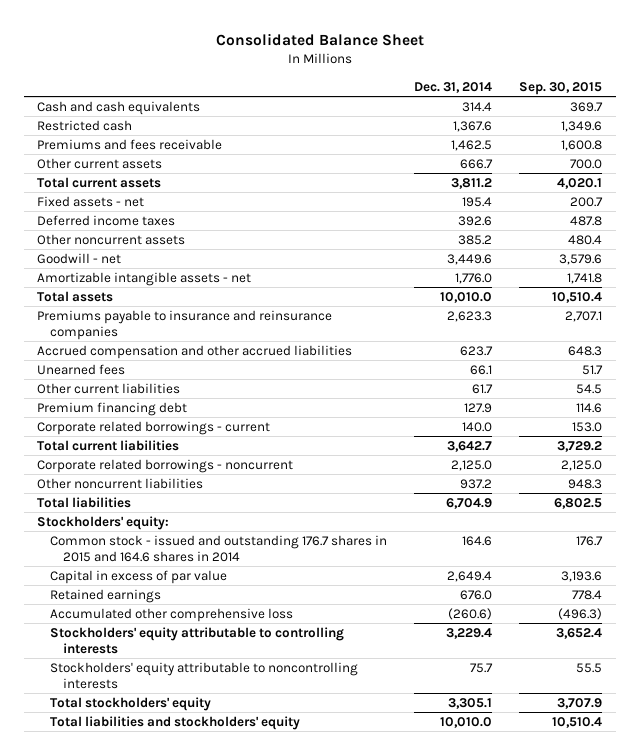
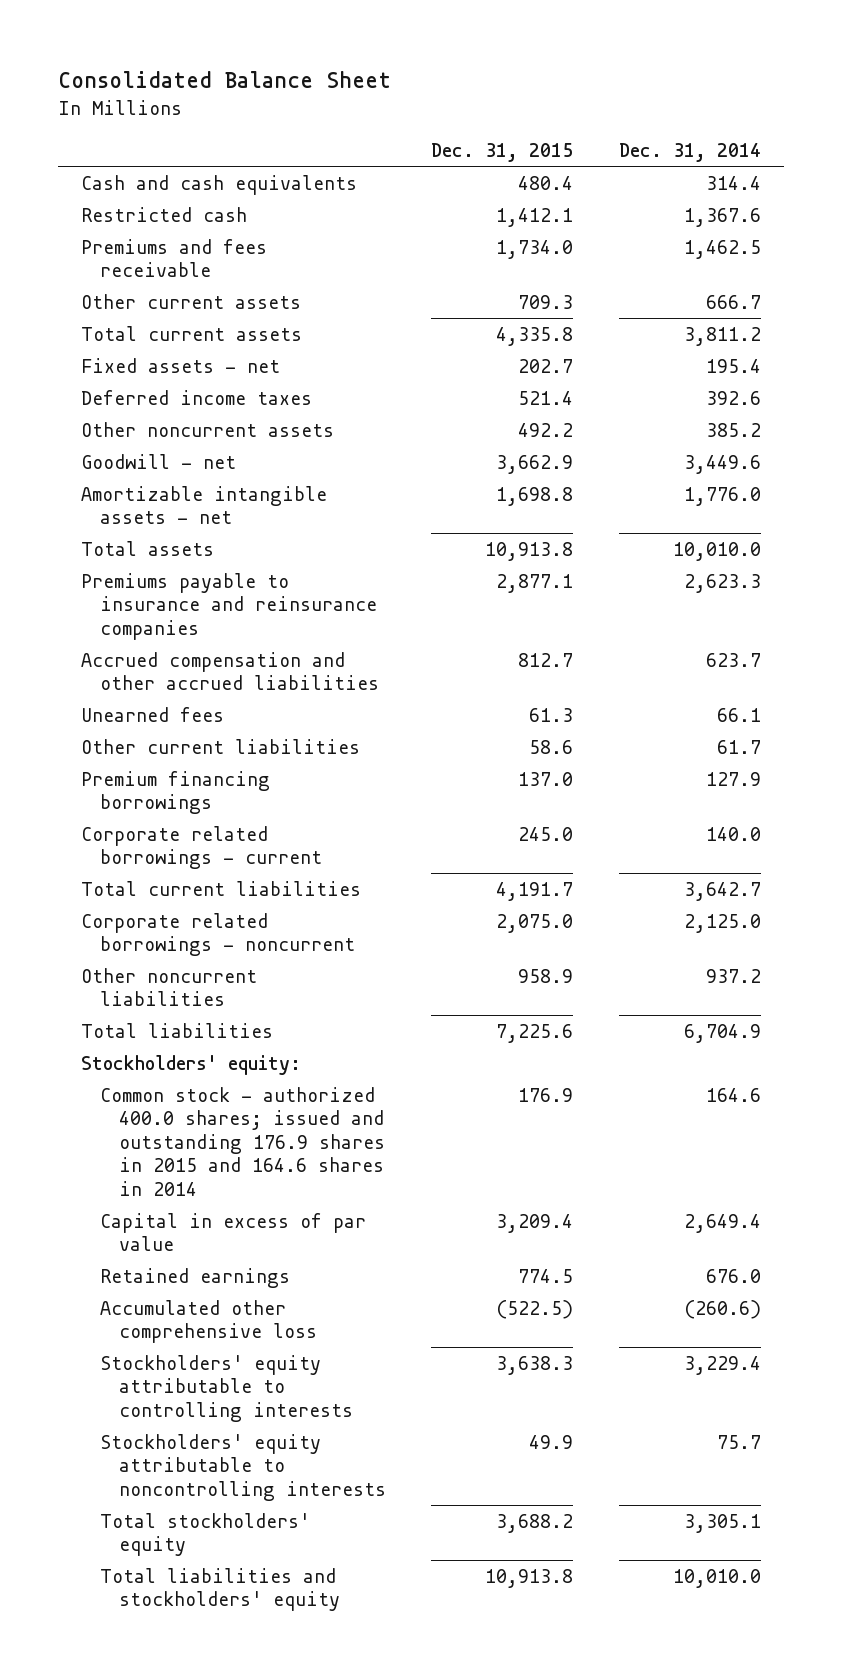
[519,81,603,95] Sep. 30, 2015 -> none
none -> [431,142,574,162] Dec. 31, 2015
[37,401,188,416] Premium financing debt -> [80,770,270,815] Premium financing borrowings
[50,534,388,562] Common stock - issued and outstanding 176.7 shares in 2015 and 164.6 shares in 2014 -> [99,1086,385,1196] Common stock - authorized 400.0 shares; issued and outstanding 176.9 shares in 2015 and 164.6 shares in 2014

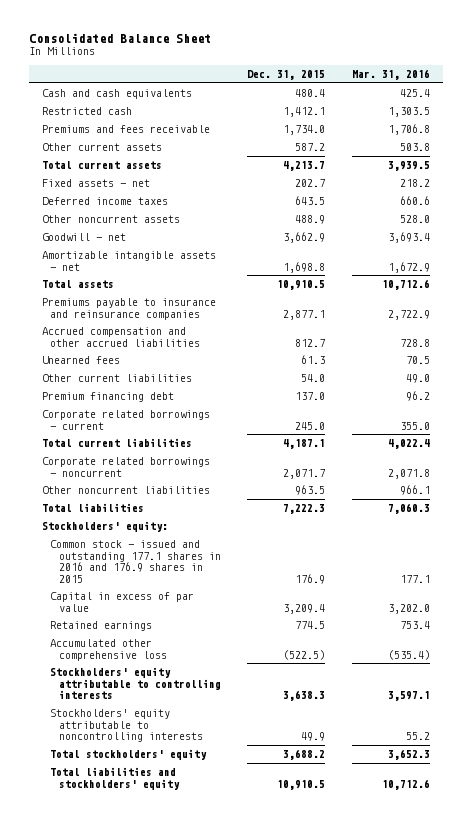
[618,142,761,162] Dec. 31, 2014 -> none
none -> [352,68,431,80] Mar. 31, 2016
[518,294,574,309] 709.3 -> [295,143,326,152] 587.2
[496,326,574,346] 4,335.8 -> [283,161,326,172] 4,213.7
[518,390,574,405] 521.4 -> [295,196,326,206] 643.5
[518,422,574,437] 492.2 -> [295,215,326,225] 488.9
[485,541,574,561] 10,913.8 -> [277,280,326,291] 10,910.5
[529,739,574,754] 58.6 -> [301,374,326,383] 54.0
[80,770,270,815] Premium financing borrowings -> [41,392,174,403] Premium financing debt
[496,881,574,901] 4,191.7 -> [283,439,326,450] 4,187.1
[496,913,574,933] 2,075.0 -> [283,468,326,479] 2,071.7
[518,968,574,983] 958.9 -> [295,485,326,496] 963.5
[496,1023,574,1043] 7,225.6 -> [283,504,326,515] 7,222.3
[99,1086,385,1196] Common stock - authorized 400.0 shares; issued and outstanding 176.9 shares in 2015 and 164.6 shares in 2014 -> [50,540,221,583] Common stock - issued and outstanding 177.1 shares in 2016 and 176.9 shares in 2015
[485,1568,574,1588] 10,913.8 -> [277,779,326,790] 10,910.5

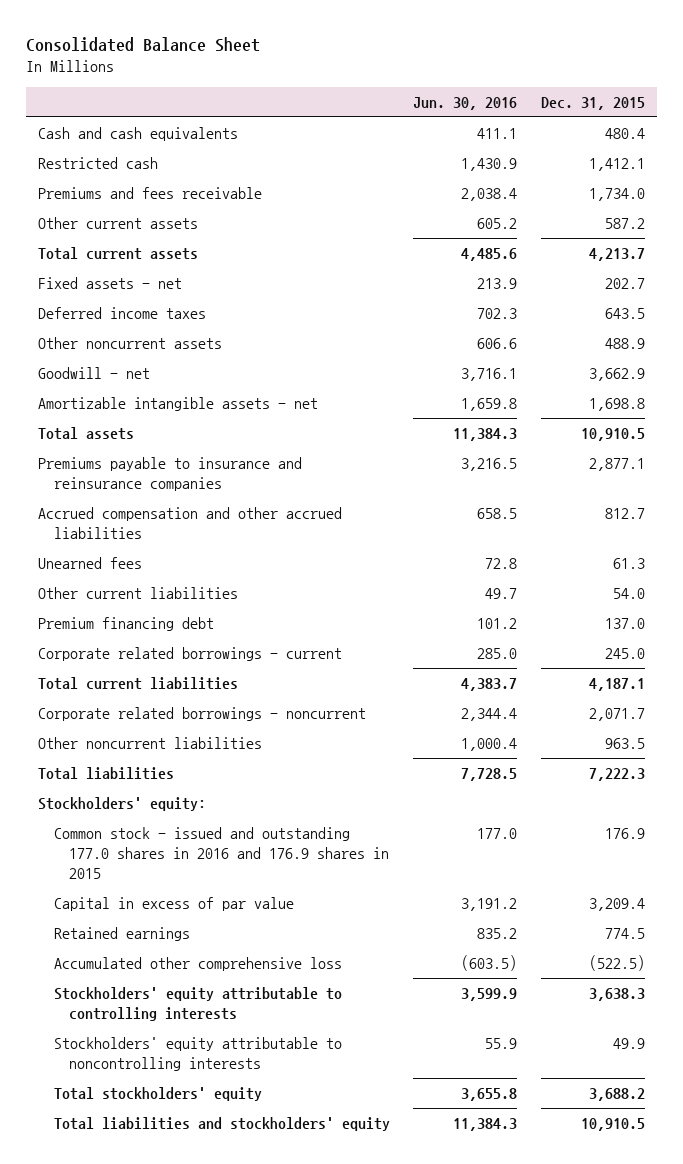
[352,68,431,80] Mar. 31, 2016 -> none
none -> [413,96,518,110] Jun. 30, 2016
[50,540,221,583] Common stock - issued and outstanding 177.1 shares in 2016 and 176.9 shares in 2015 -> [53,826,390,880] Common stock - issued and outstanding 177.0 shares in 2016 and 176.9 shares in 2015

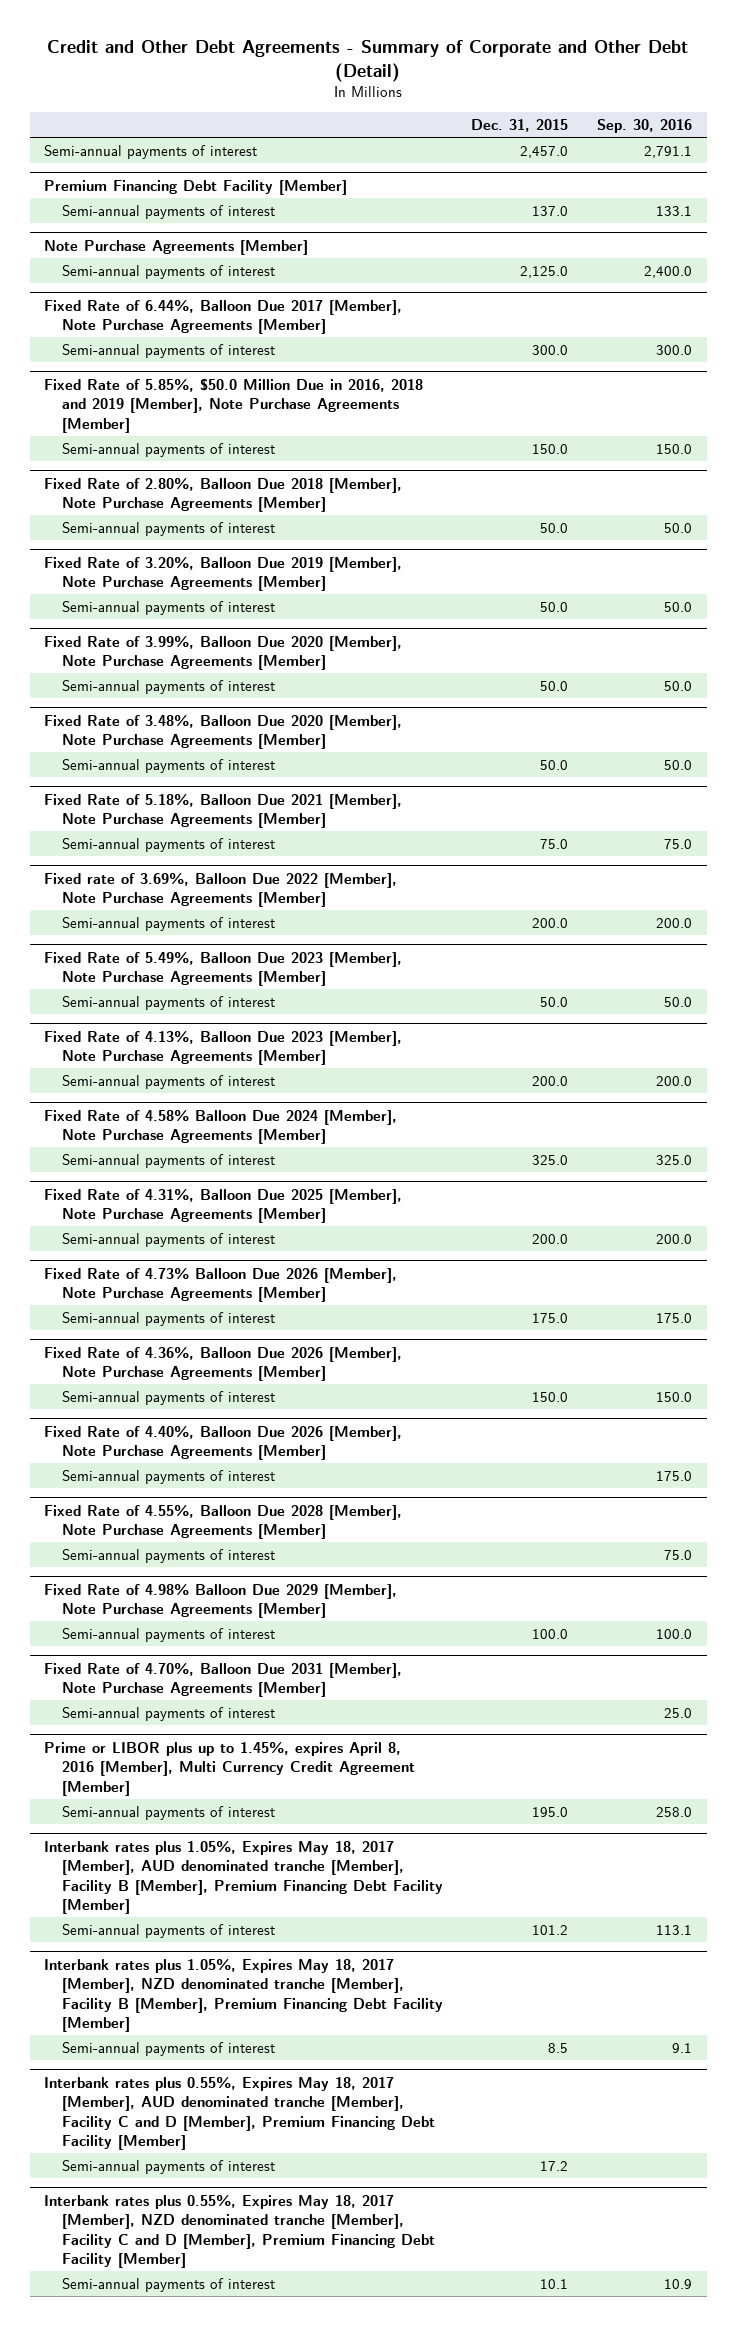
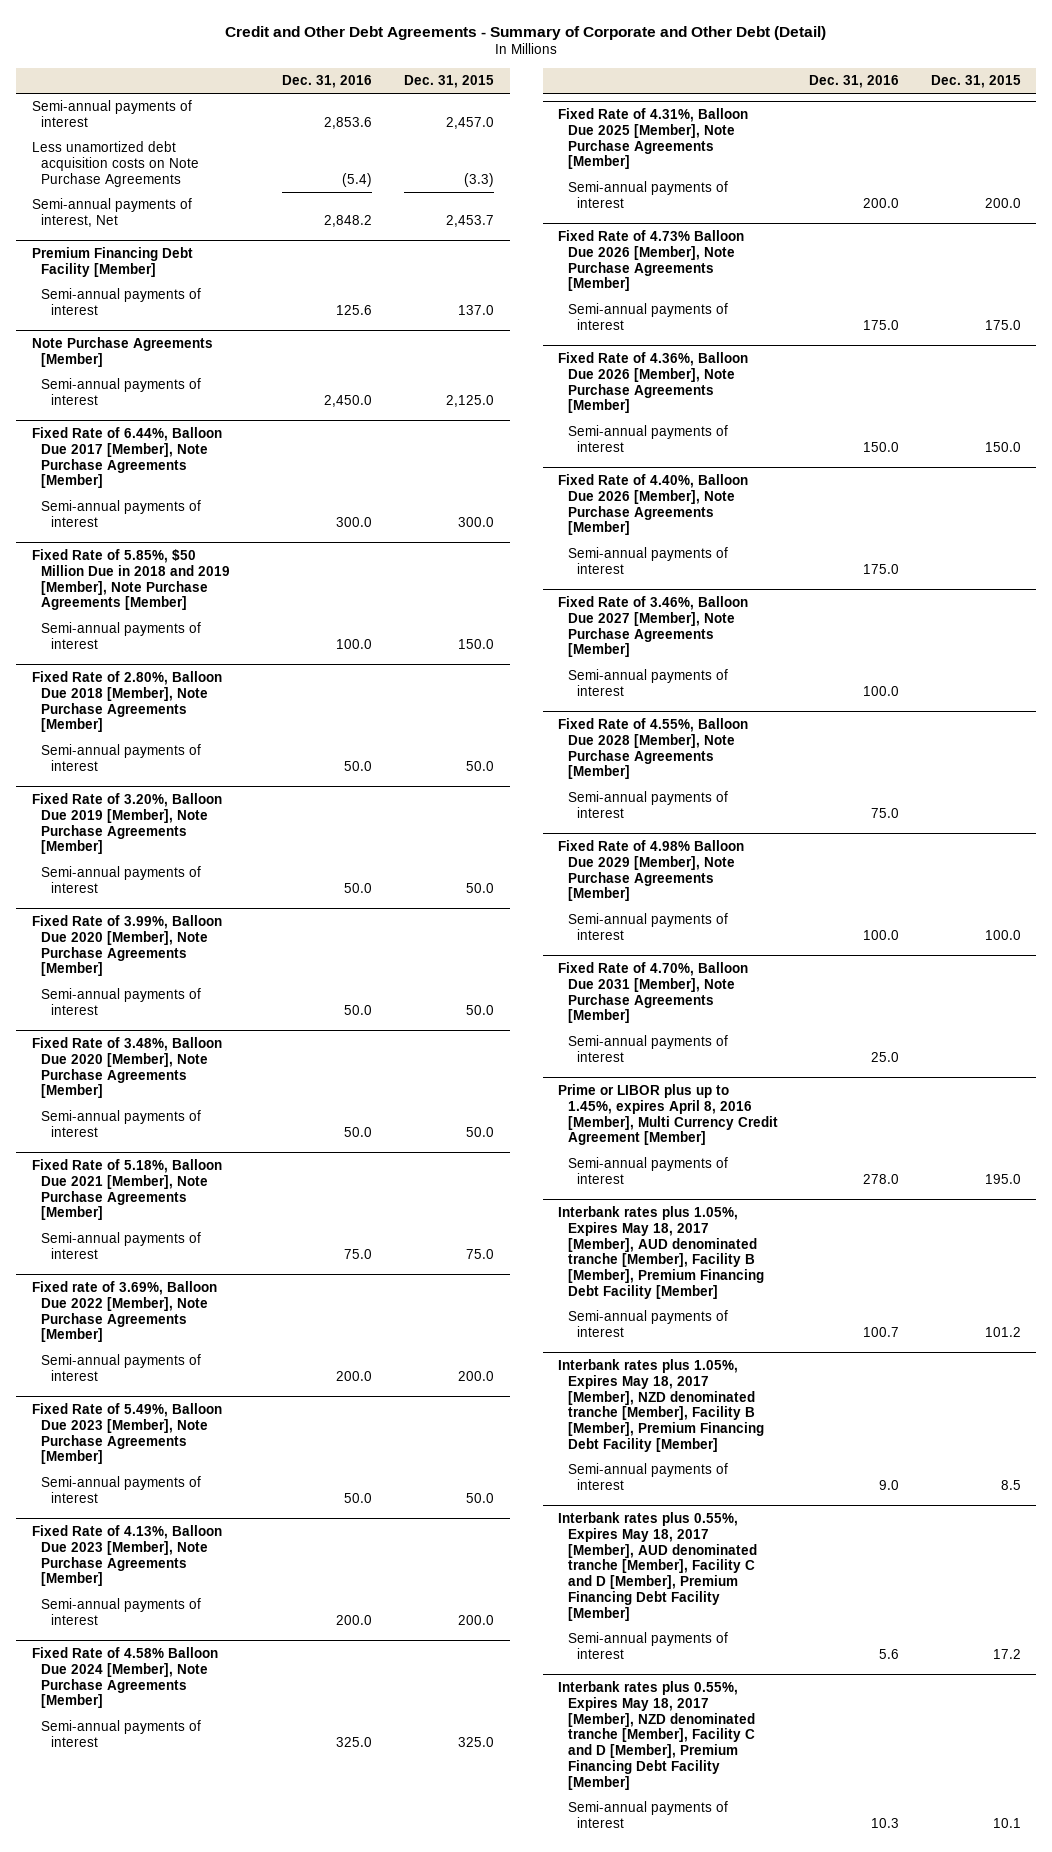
[597,118,693,133] Sep. 30, 2016 -> none
none -> [282,75,373,89] Dec. 31, 2016
none -> [31,141,200,187] Less unamortized debt acquisition costs on Note Purchase Agreements
none -> [31,198,192,228] Semi-annual payments of interest, Net
[44,377,424,433] Fixed Rate of 5.85%, $50.0 Million Due in 2016, 2018 and 2019 [Member], Note Purchase Agreements [Member] -> [31,549,231,611] Fixed Rate of 5.85%, $50 Million Due in 2018 and 2019 [Member], Note Purchase Agreements [Member]
none -> [558,596,749,658] Fixed Rate of 3.46%, Balloon Due 2027 [Member], Note Purchase Agreements [Member]
none -> [567,669,728,697] Semi-annual payments of interest

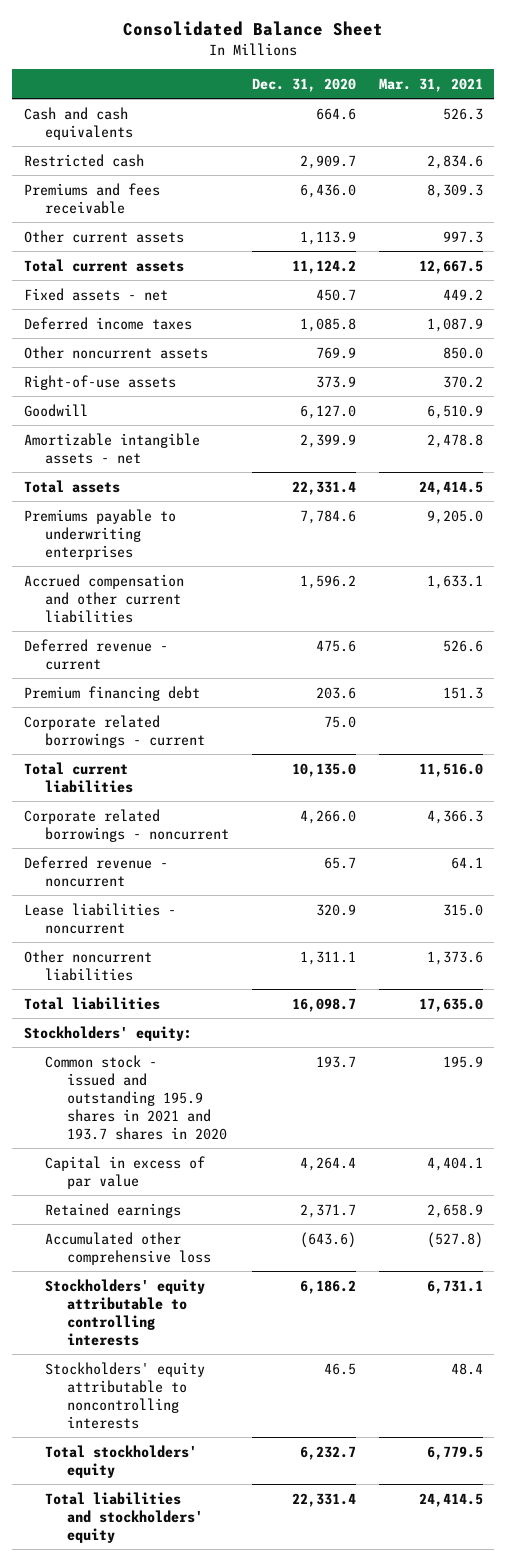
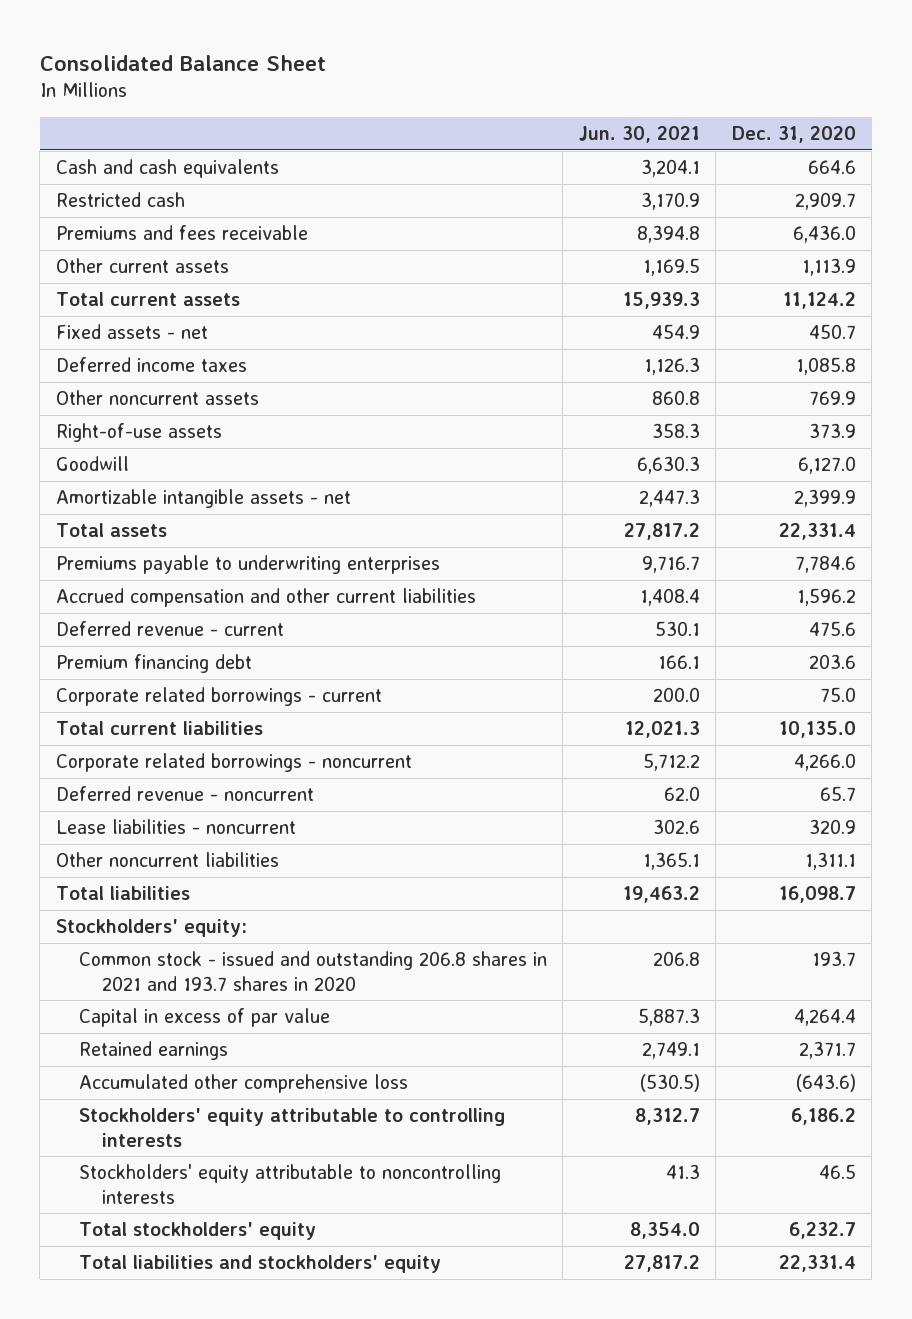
[378,78,483,93] Mar. 31, 2021 -> none
none -> [578,126,700,144] Jun. 30, 2021
[45,1054,227,1140] Common stock - issued and outstanding 195.9 shares in 2021 and 193.7 shares in 2020 -> [78,951,547,991] Common stock - issued and outstanding 206.8 shares in 2021 and 193.7 shares in 2020

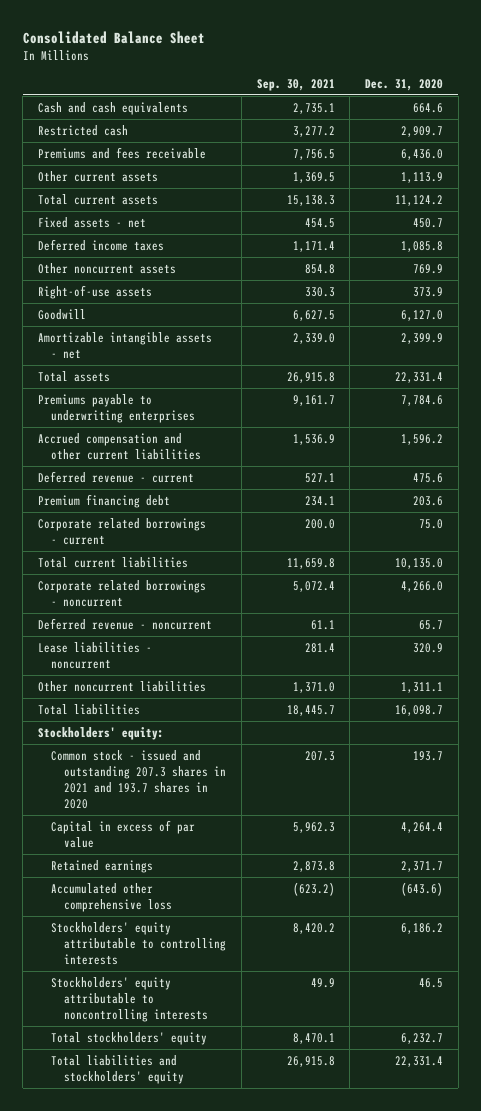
[578,126,700,144] Jun. 30, 2021 -> none
none -> [256,79,335,92] Sep. 30, 2021
[78,951,547,991] Common stock - issued and outstanding 206.8 shares in 2021 and 193.7 shares in 2020 -> [51,749,227,809] Common stock - issued and outstanding 207.3 shares in 2021 and 193.7 shares in 2020

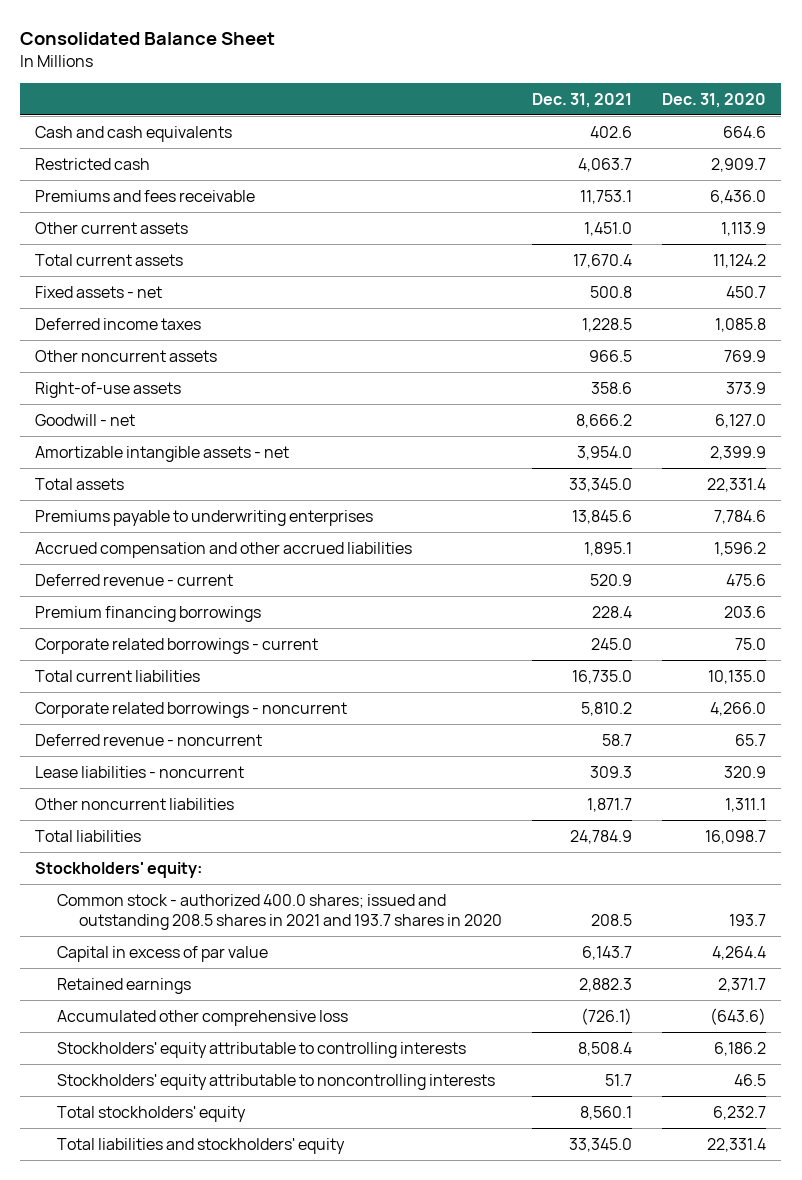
[256,79,335,92] Sep. 30, 2021 -> none
none -> [532,92,633,108] Dec. 31, 2021
[37,308,86,320] Goodwill -> [35,413,136,426] Goodwill - net
[37,432,202,460] Accrued compensation and other current liabilities -> [35,541,413,558] Accrued compensation and other accrued liabilities
[37,493,170,508] Premium financing debt -> [35,605,262,622] Premium financing borrowings
[51,749,227,809] Common stock - issued and outstanding 207.3 shares in 2021 and 193.7 shares in 2020 -> [57,893,503,930] Common stock - authorized 400.0 shares; issued and outstanding 208.5 shares in 2021 and 193.7 shares in 2020

